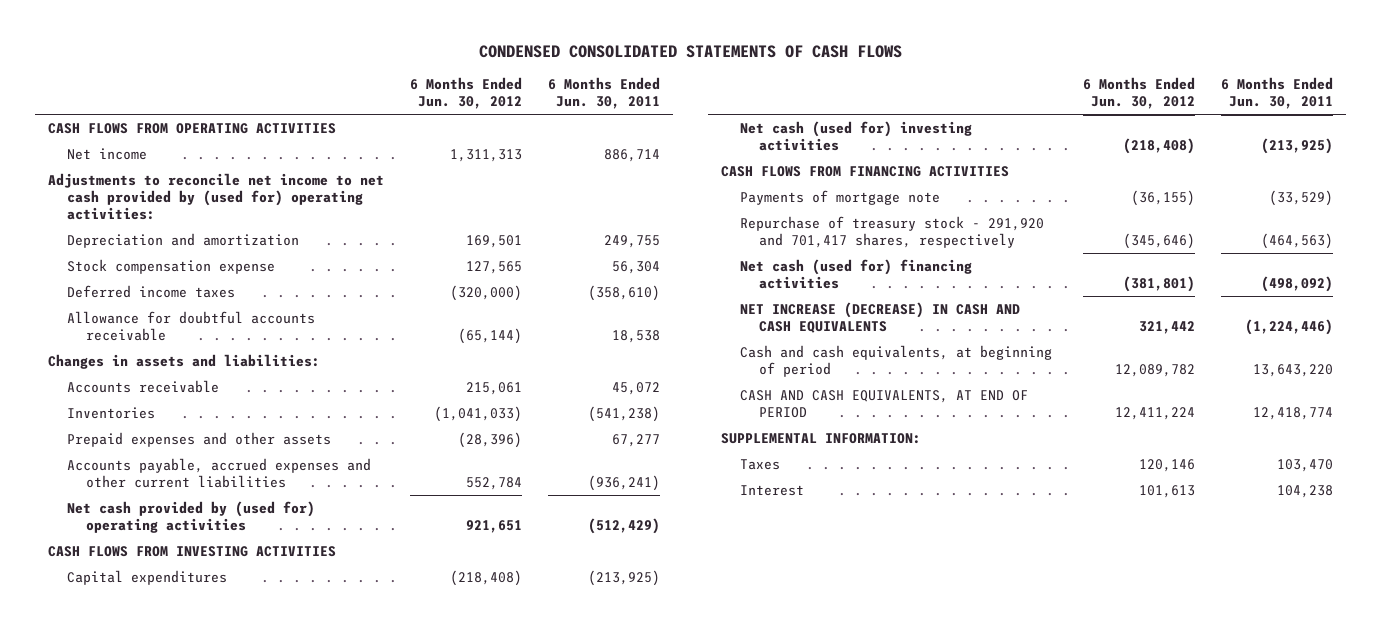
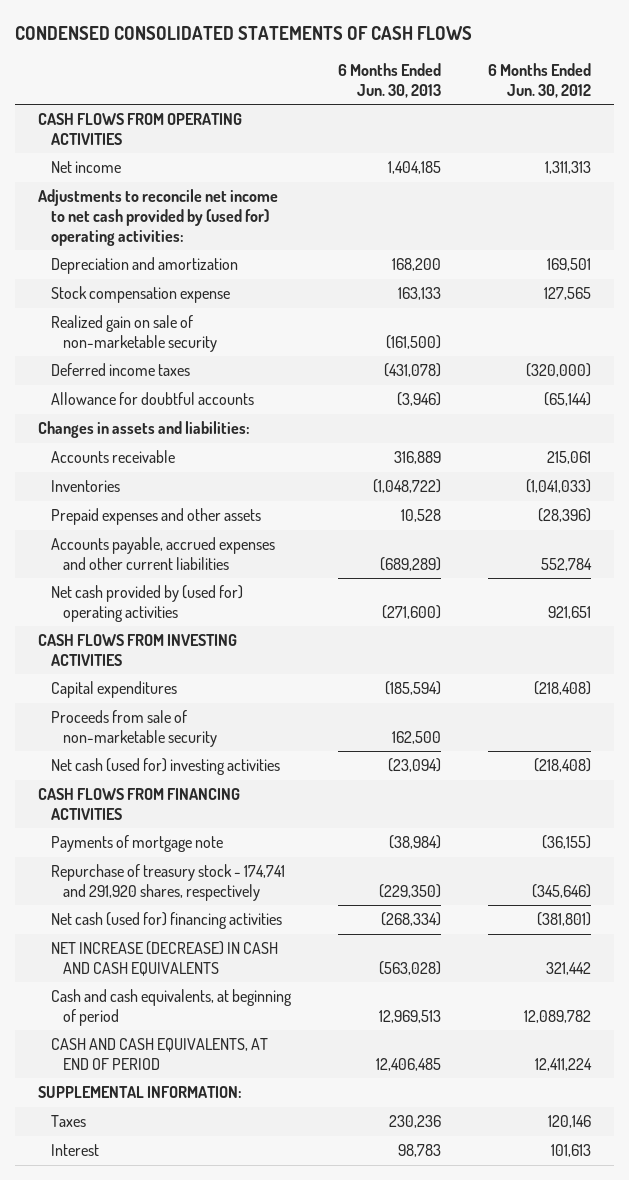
[547,77,660,110] 6 Months Ended Jun. 30, 2011 -> none
none -> [337,63,441,98] 6 Months Ended Jun. 30, 2013
none -> [50,315,218,352] Realized gain on sale of non-marketable security
[66,310,315,342] Allowance for doubtful accounts receivable -> [50,392,254,406] Allowance for doubtful accounts
none -> [50,710,218,747] Proceeds from sale of non-marketable security
[739,215,1044,249] Repurchase of treasury stock - 291,920 and 701,417 shares, respectively -> [50,864,285,901] Repurchase of treasury stock - 174,741 and 291,920 shares, respectively

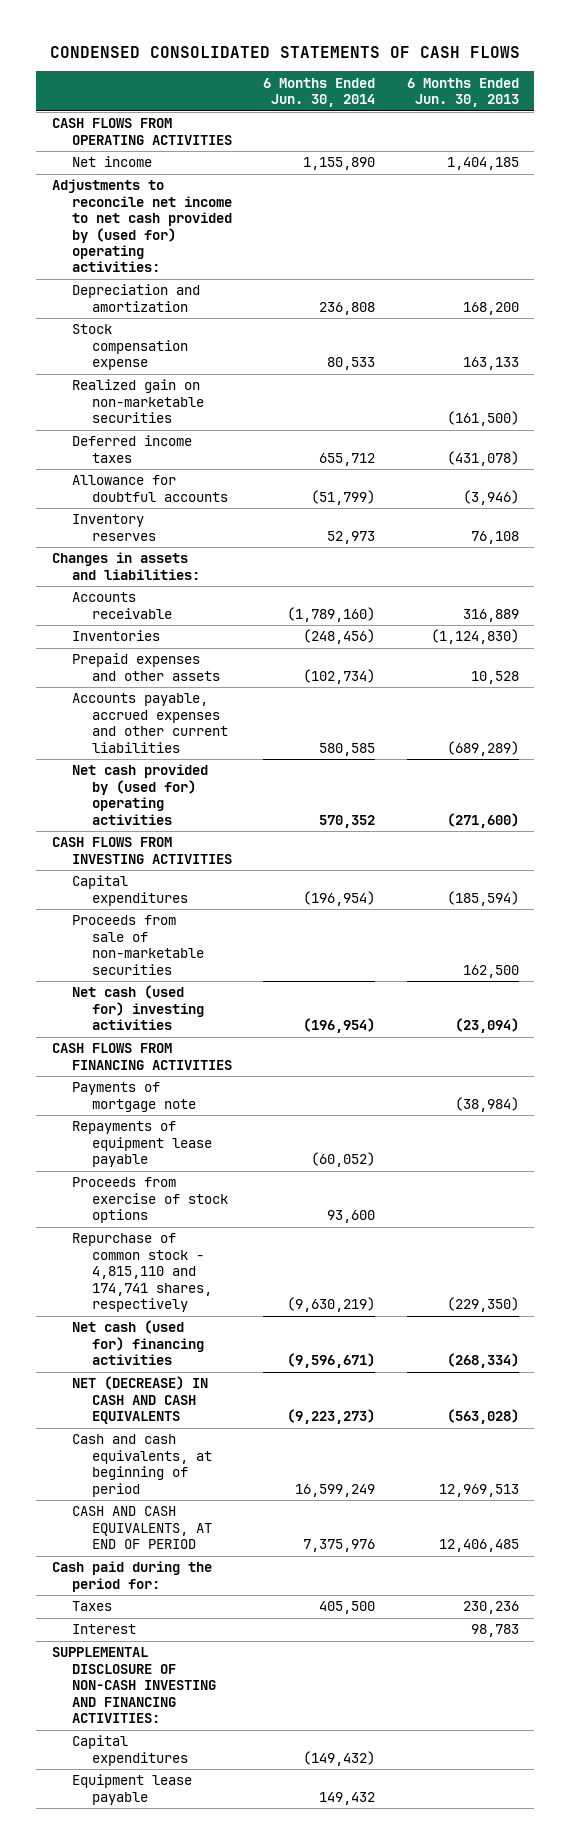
[487,63,591,98] 6 Months Ended Jun. 30, 2012 -> none
none -> [263,77,376,107] 6 Months Ended Jun. 30, 2014
[50,315,218,352] Realized gain on sale of non-marketable security -> [72,379,205,424] Realized gain on non-marketable securities
none -> [72,514,157,541] Inventory reserves
[372,479,441,494] (1,048,722) -> [430,629,519,645] (1,124,830)
[50,710,218,747] Proceeds from sale of non-marketable security -> [72,915,205,975] Proceeds from sale of non-marketable securities
none -> [72,1121,213,1168] Repayments of equipment lease payable
none -> [72,1177,229,1224] Proceeds from exercise of stock options
[50,864,285,901] Repurchase of treasury stock - 174,741 and 291,920 shares, respectively -> [72,1233,213,1312] Repurchase of common stock - 4,815,110 and 174,741 shares, respectively
[50,941,278,976] NET INCREASE (DECREASE) IN CASH AND CASH EQUIVALENTS -> [72,1376,209,1425] NET (DECREASE) IN CASH AND CASH EQUIVALENTS
[38,1086,243,1099] SUPPLEMENTAL INFORMATION: -> none
none -> [52,1561,213,1592] Cash paid during the period for:
none -> [52,1647,217,1723] SUPPLEMENTAL DISCLOSURE OF NON-CASH INVESTING AND FINANCING ACTIVITIES:
none -> [72,1735,189,1766] Capital expenditures
none -> [72,1774,193,1805] Equipment lease payable

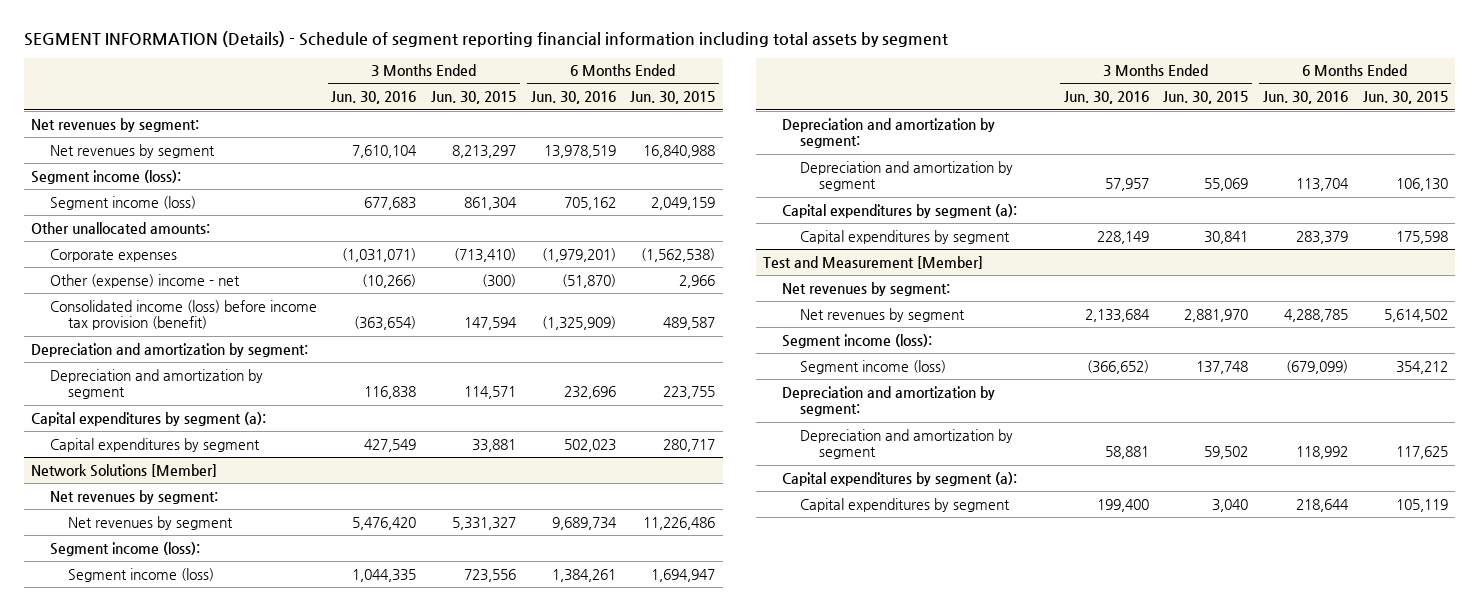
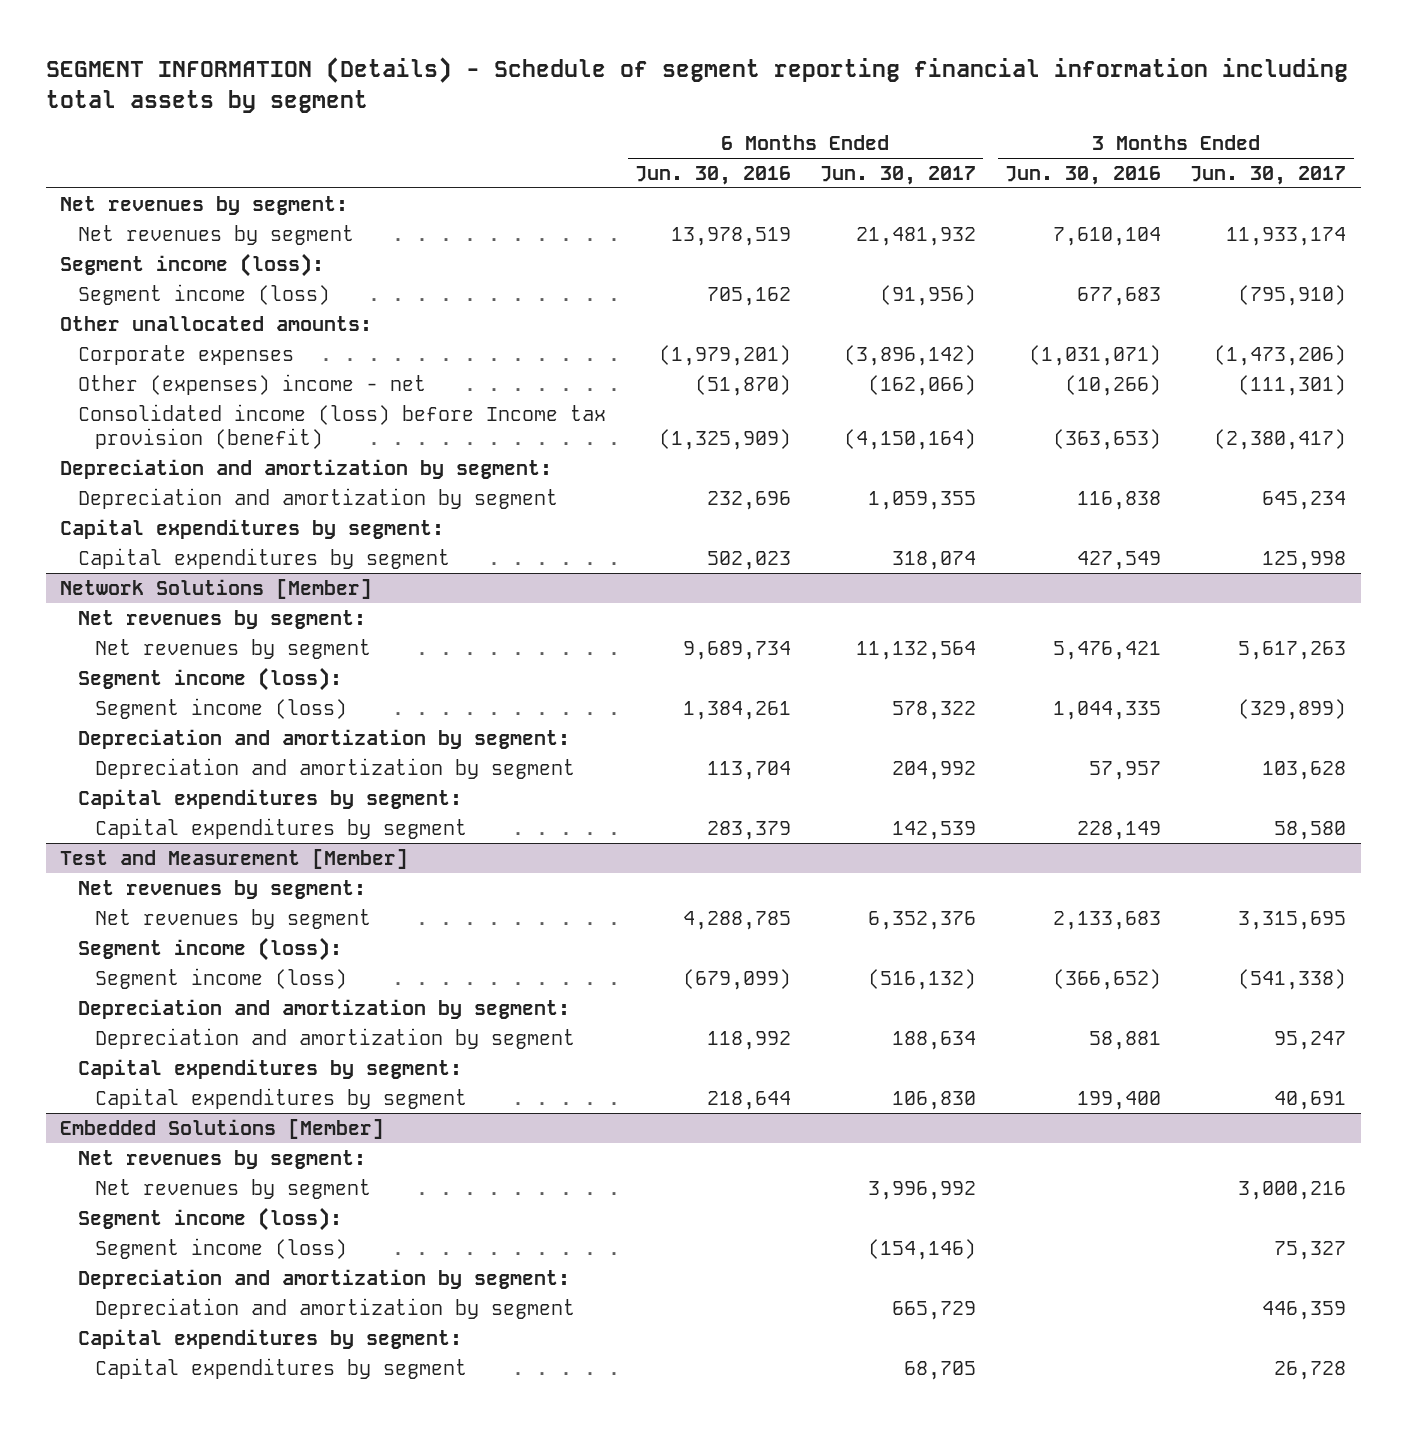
[430,91,516,105] Jun. 30, 2015 -> none
[630,91,716,105] Jun. 30, 2015 -> none
none -> [820,165,977,185] Jun. 30, 2017
none -> [1190,165,1347,185] Jun. 30, 2017
[49,273,240,288] Other (expense) income - net -> [77,373,426,395] Other (expenses) income - net
[49,299,317,331] Consolidated income (loss) before income tax provision (benefit) -> [77,403,606,450] Consolidated income (loss) before Income tax provision (benefit)
[354,316,417,331] (363,654) -> [1053,429,1162,451] (363,653)
[31,411,267,426] Capital expenditures by segment (a): -> [60,518,445,539] Capital expenditures by segment:
[352,516,417,530] 5,476,420 -> [1053,640,1162,660] 5,476,421
[781,203,1017,218] Capital expenditures by segment (a): -> [77,788,462,809] Capital expenditures by segment:
[1084,308,1150,322] 2,133,684 -> [1053,910,1162,930] 2,133,683
[781,471,1017,486] Capital expenditures by segment (a): -> [77,1058,462,1079] Capital expenditures by segment:
none -> [60,1118,385,1139] Embedded Solutions [Member]
none -> [77,1149,366,1169] Net revenues by segment:
none -> [95,1178,372,1199] Net revenues by segment
none -> [77,1206,342,1231] Segment income (loss):
none -> [95,1237,348,1259] Segment income (loss)
none -> [77,1268,570,1289] Depreciation and amortization by segment:
none -> [95,1297,576,1319] Depreciation and amortization by segment
none -> [77,1328,462,1349] Capital expenditures by segment:
none -> [95,1357,468,1379] Capital expenditures by segment

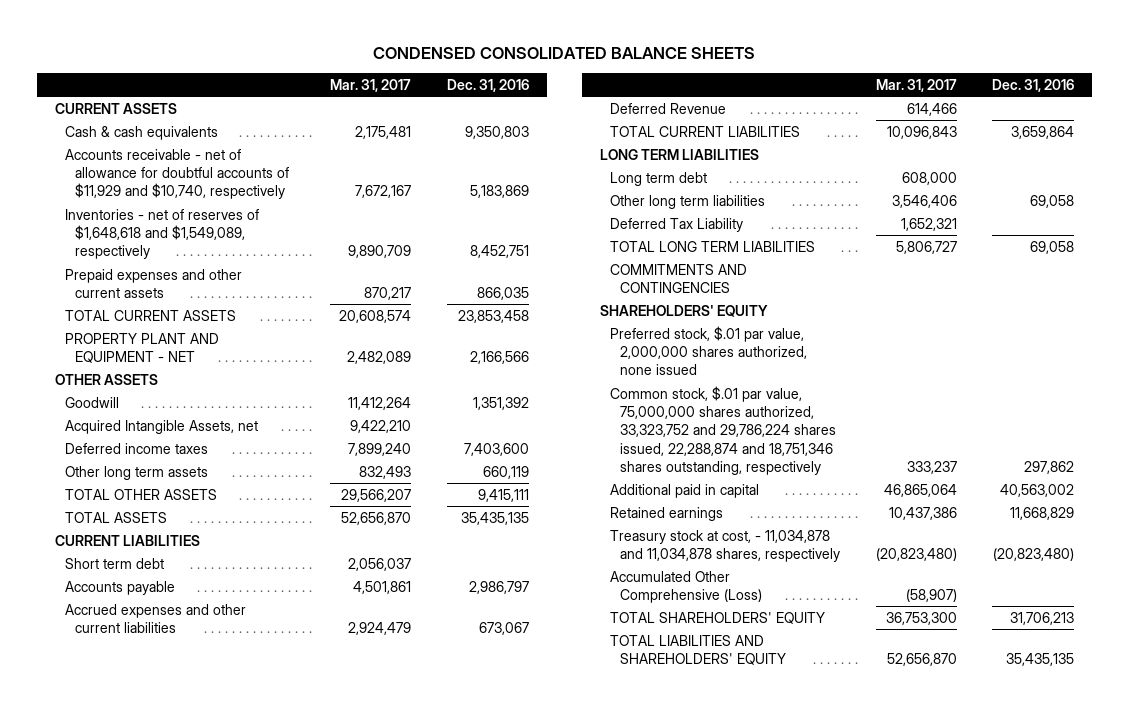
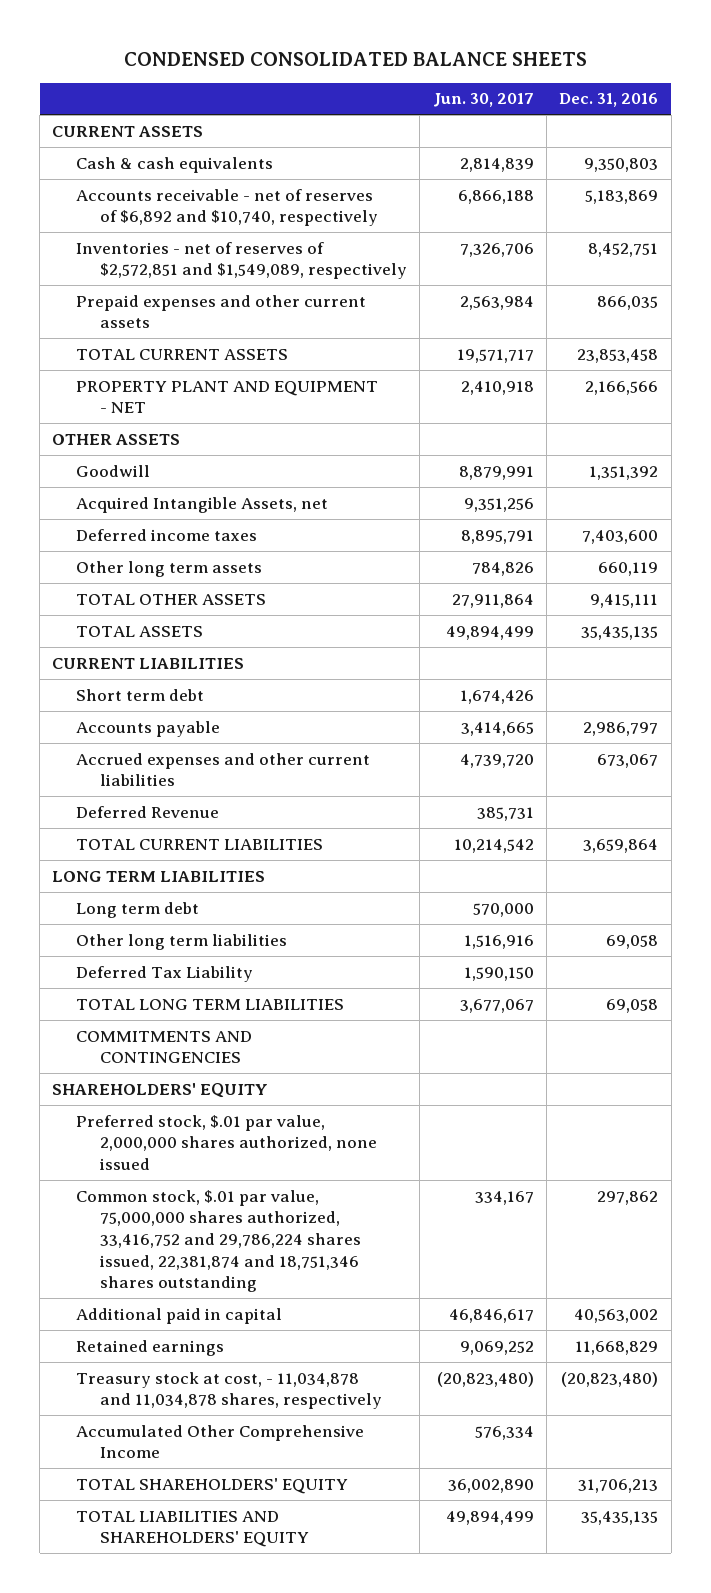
[330,78,412,92] Mar. 31, 2017 -> none
none -> [432,93,534,108] Jun. 30, 2017
[64,148,289,200] Accounts receivable - net of allowance for doubtful accounts of $11,929 and $10,740, respectively -> [76,188,379,227] Accounts receivable - net of reserves of $6,892 and $10,740, respectively
[64,208,259,260] Inventories - net of reserves of $1,648,618 and $1,549,089, respectively -> [76,241,408,280] Inventories - net of reserves of $2,572,851 and $1,549,089, respectively
[610,385,837,475] Common stock, $.01 par value, 75,000,000 shares authorized, 33,323,752 and 29,786,224 shares issued, 22,288,874 and 18,751,346 shares outstanding, respectively -> [76,1189,362,1293] Common stock, $.01 par value, 75,000,000 shares authorized, 33,416,752 and 29,786,224 shares issued, 22,381,874 and 18,751,346 shares outstanding
[610,570,763,604] Accumulated Other Comprehensive (Loss) -> [76,1424,365,1459] Accumulated Other Comprehensive Income

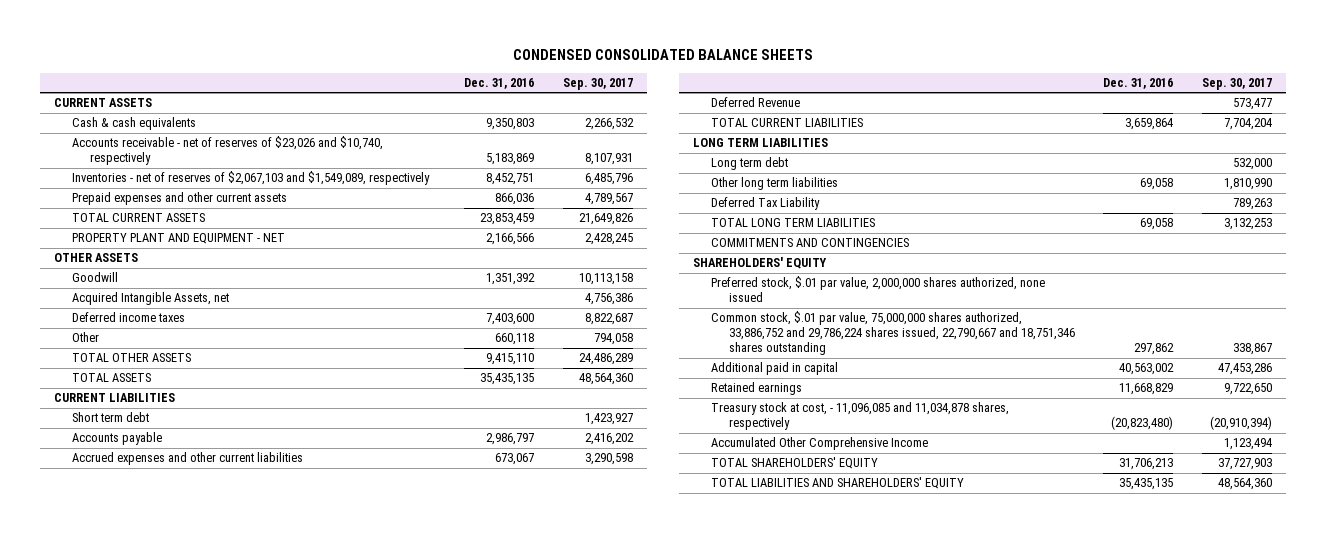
[432,93,534,108] Jun. 30, 2017 -> none
none -> [563,77,634,90] Sep. 30, 2017
[76,188,379,227] Accounts receivable - net of reserves of $6,892 and $10,740, respectively -> [72,136,384,166] Accounts receivable - net of reserves of $23,026 and $10,740, respectively
[76,241,408,280] Inventories - net of reserves of $2,572,851 and $1,549,089, respectively -> [72,171,431,186] Inventories - net of reserves of $2,067,103 and $1,549,089, respectively
[597,295,659,310] 866,035 -> [495,193,535,206] 866,036
[577,348,659,363] 23,853,458 -> [480,213,535,226] 23,853,459
[76,560,263,577] Other long term assets -> [72,332,100,343] Other
[598,561,659,576] 660,119 -> [495,333,535,346] 660,118
[590,593,659,608] 9,415,111 -> [486,353,535,366] 9,415,110
[76,1189,362,1293] Common stock, $.01 par value, 75,000,000 shares authorized, 33,416,752 and 29,786,224 shares issued, 22,381,874 and 18,751,346 shares outstanding -> [711,311,1075,356] Common stock, $.01 par value, 75,000,000 shares authorized, 33,886,752 and 29,786,224 shares issued, 22,790,667 and 18,751,346 shares outstanding
[76,1371,383,1410] Treasury stock at cost, - 11,034,878 and 11,034,878 shares, respectively -> [711,402,1010,431] Treasury stock at cost, - 11,096,085 and 11,034,878 shares, respectively

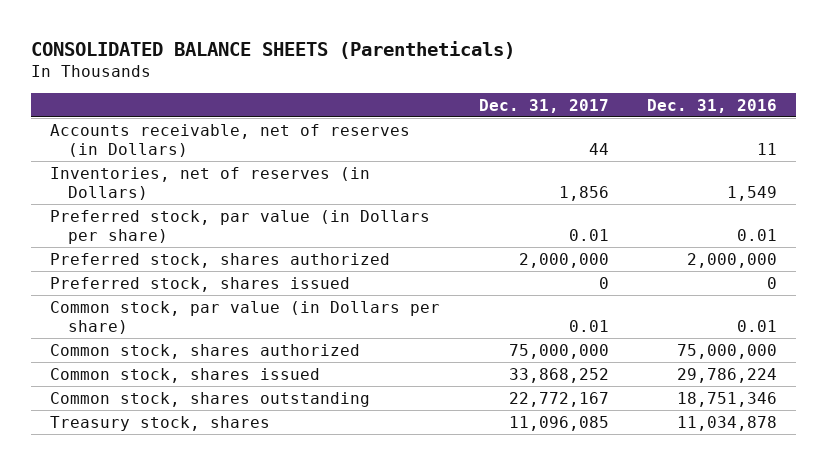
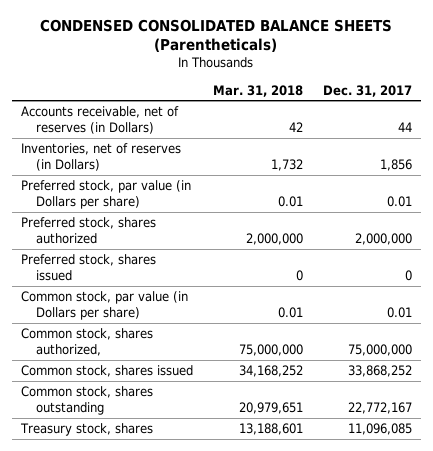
[30,40,515,59] CONSOLIDATED BALANCE SHEETS (Parentheticals) -> [40,18,393,53] CONDENSED CONSOLIDATED BALANCE SHEETS (Parentheticals)
[647,98,778,113] Dec. 31, 2016 -> none
none -> [212,84,303,97] Mar. 31, 2018
[50,343,361,359] Common stock, shares authorized -> [21,327,154,356] Common stock, shares authorized,

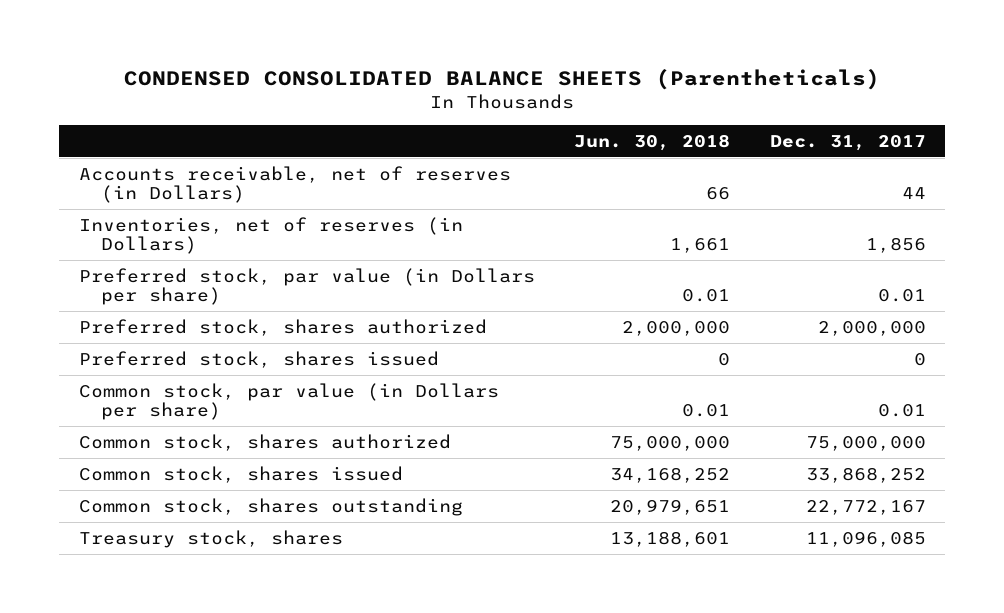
[212,84,303,97] Mar. 31, 2018 -> none
none -> [574,133,731,151] Jun. 30, 2018
[21,327,154,356] Common stock, shares authorized, -> [78,433,451,451] Common stock, shares authorized

